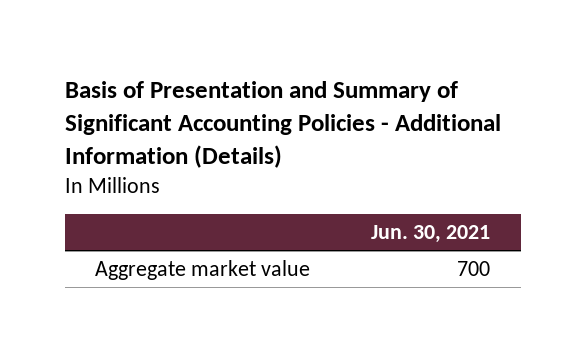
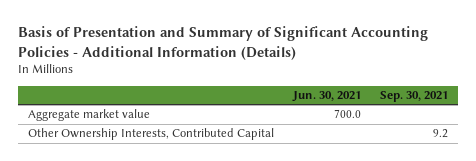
none -> [380,91,449,103] Sep. 30, 2021
[457,260,491,276] 700 -> [333,109,361,119] 700.0
none -> [27,128,274,141] Other Ownership Interests, Contributed Capital

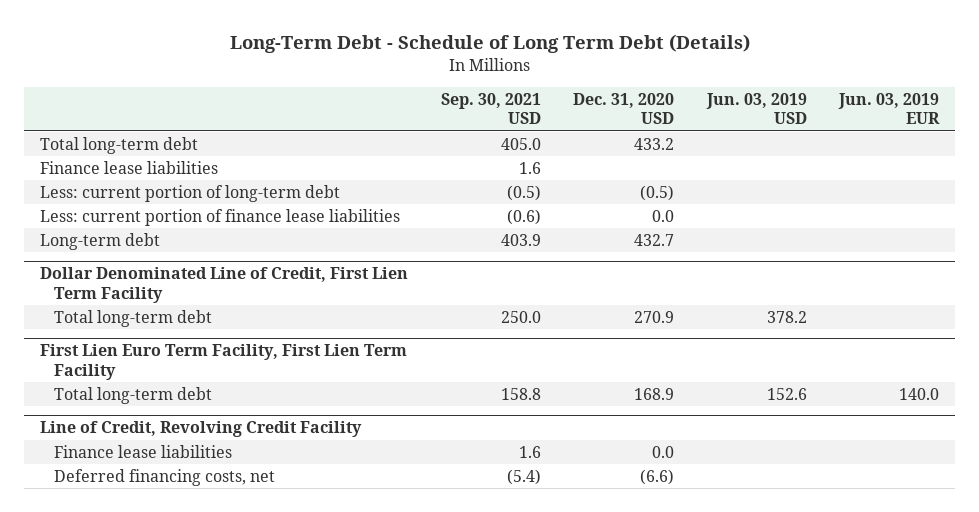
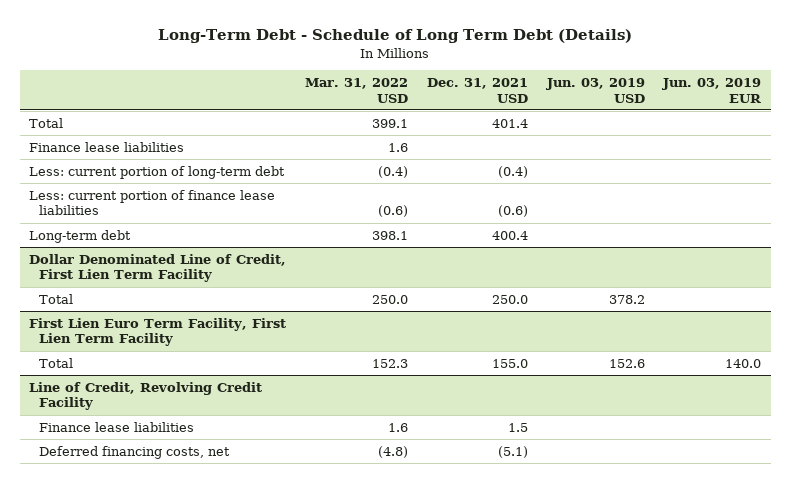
[440,93,541,125] Sep. 30, 2021 USD -> none
[573,93,675,125] Dec. 31, 2020 USD -> none
none -> [305,78,409,103] Mar. 31, 2022 USD
none -> [426,78,528,103] Dec. 31, 2021 USD
[40,136,199,154] Total long-term debt -> [29,117,64,128] Total
[54,309,213,327] Total long-term debt -> [39,293,74,304] Total
[54,386,213,404] Total long-term debt -> [39,357,74,368] Total

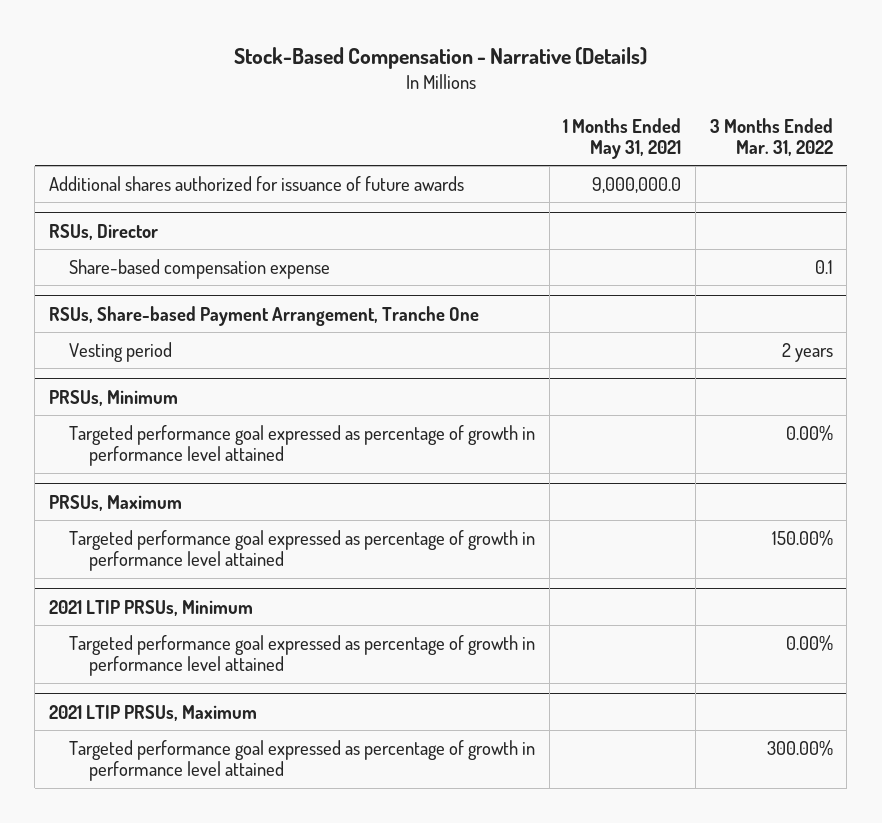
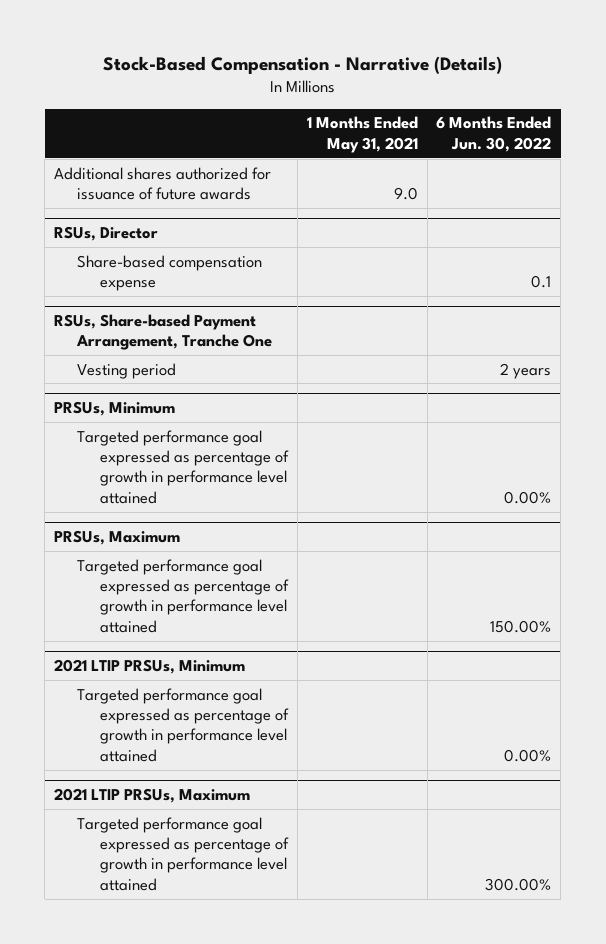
[709,117,833,157] 3 Months Ended Mar. 31, 2022 -> none
none -> [436,116,552,152] 6 Months Ended Jun. 30, 2022
[592,176,682,193] 9,000,000.0 -> [393,187,418,201] 9.0

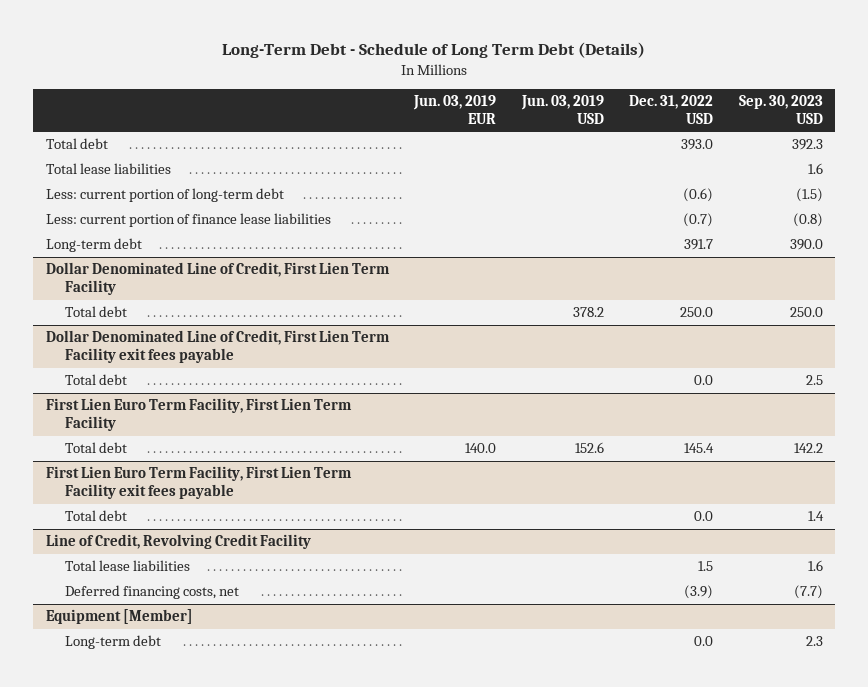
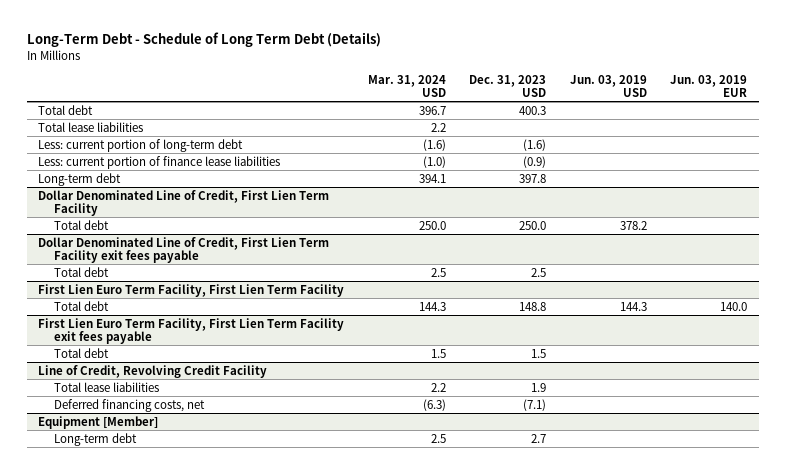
[629,95,714,124] Dec. 31, 2022 USD -> none
[738,95,823,124] Sep. 30, 2023 USD -> none
none -> [367,74,446,98] Mar. 31, 2024 USD
none -> [469,74,547,98] Dec. 31, 2023 USD
[574,442,604,454] 152.6 -> [619,301,647,311] 144.3

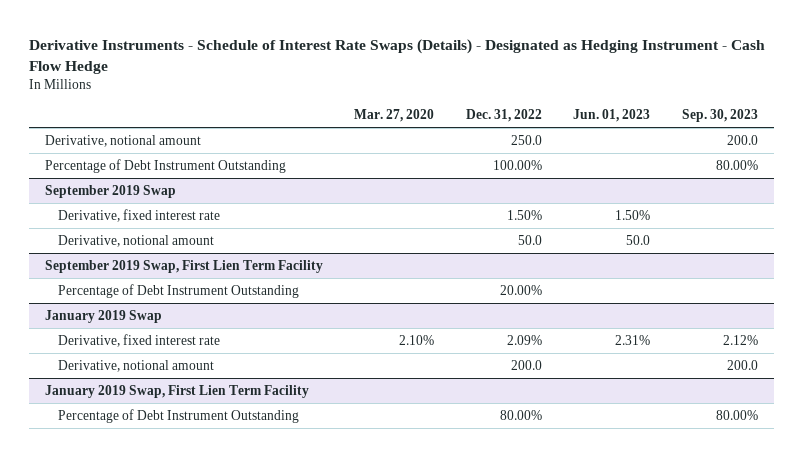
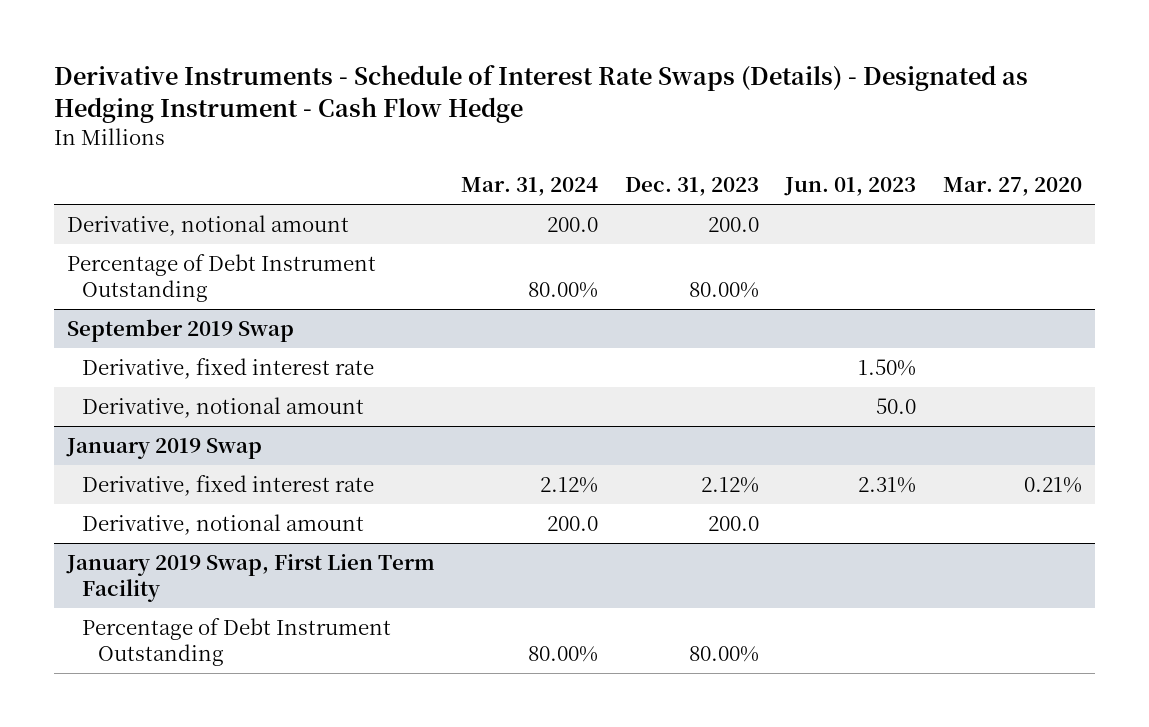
[465,109,542,123] Dec. 31, 2022 -> none
[682,109,759,123] Sep. 30, 2023 -> none
none -> [461,177,599,197] Mar. 31, 2024
none -> [624,177,759,197] Dec. 31, 2023
[44,259,323,273] September 2019 Swap, First Lien Term Facility -> none
[57,283,299,298] Percentage of Debt Instrument Outstanding -> none
[399,334,435,345] 2.10% -> [1023,476,1082,493] 0.21%

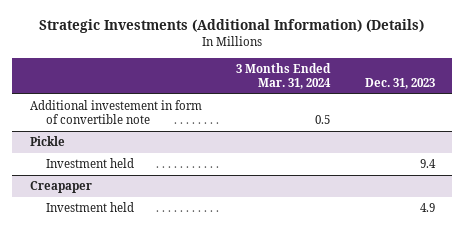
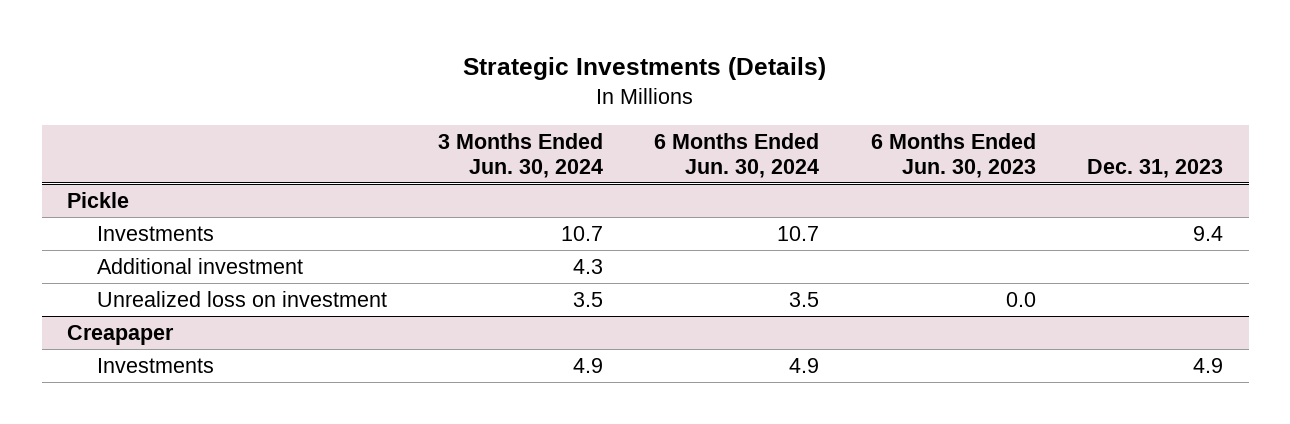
[39,19,425,34] Strategic Investments (Additional Information) (Details) -> [463,56,827,80] Strategic Investments (Details)
[236,63,332,89] 3 Months Ended Mar. 31, 2024 -> none
none -> [438,133,604,178] 3 Months Ended Jun. 30, 2024
none -> [654,133,820,178] 6 Months Ended Jun. 30, 2024
none -> [870,133,1036,178] 6 Months Ended Jun. 30, 2023
[29,100,202,124] Additional investement in form of convertible note -> none
[45,158,134,169] Investment held -> [96,225,214,241] Investments
none -> [96,257,303,274] Additional investment
none -> [96,290,387,307] Unrealized loss on investment
[45,202,134,213] Investment held -> [96,357,214,373] Investments

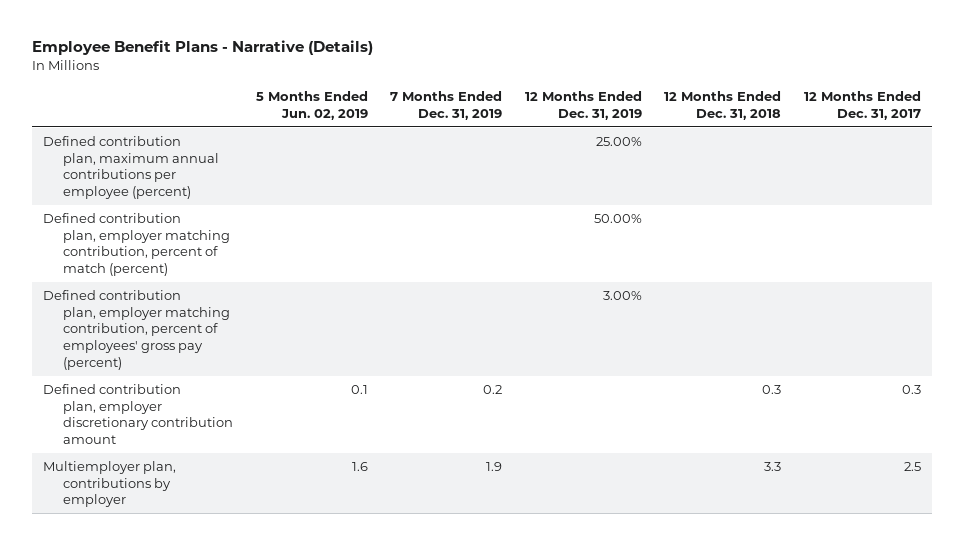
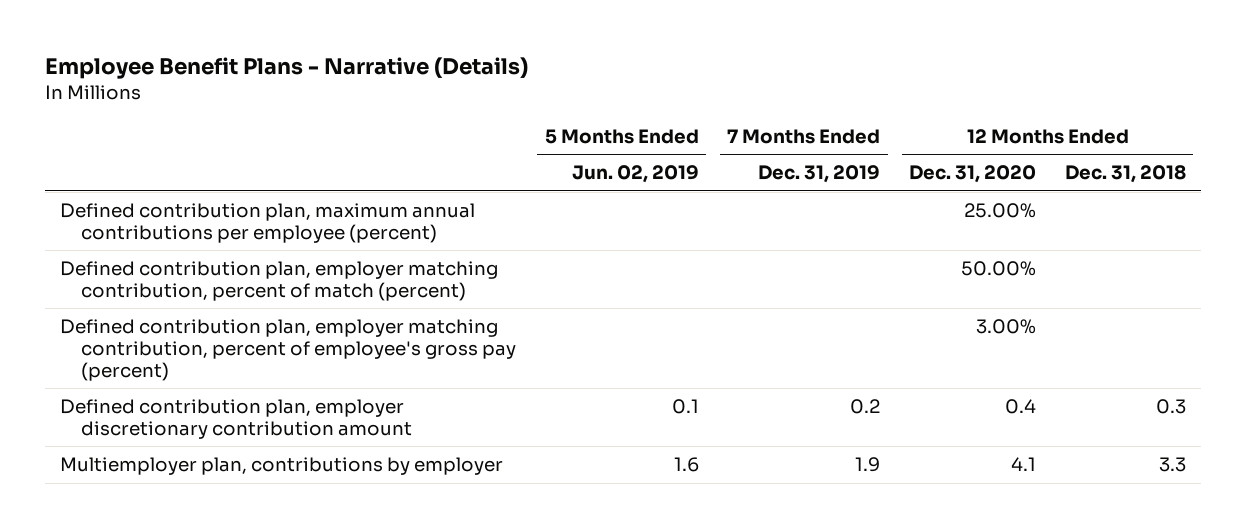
[524,91,642,120] 12 Months Ended Dec. 31, 2019 -> none
[803,91,921,120] 12 Months Ended Dec. 31, 2017 -> none
none -> [909,165,1037,184] Dec. 31, 2020
[43,290,231,370] Defined contribution plan, employer matching contribution, percent of employees' gross pay (percent) -> [59,319,516,381] Defined contribution plan, employer matching contribution, percent of employee's gross pay (percent)

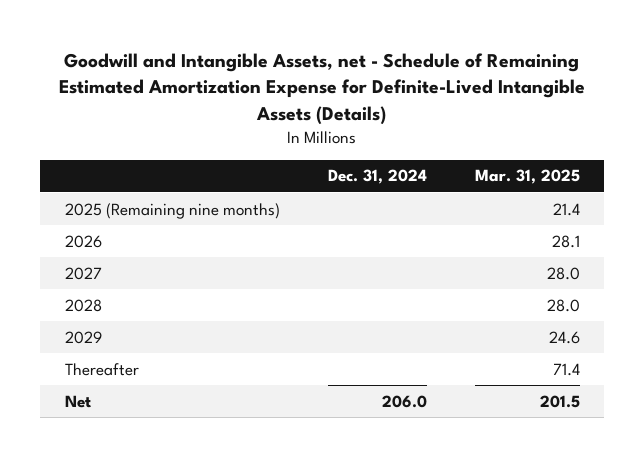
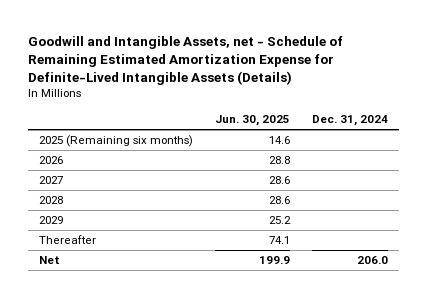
[474,169,580,185] Mar. 31, 2025 -> none
none -> [214,115,290,127] Jun. 30, 2025
[64,202,280,219] 2025 (Remaining nine months) -> [38,135,193,148] 2025 (Remaining six months)

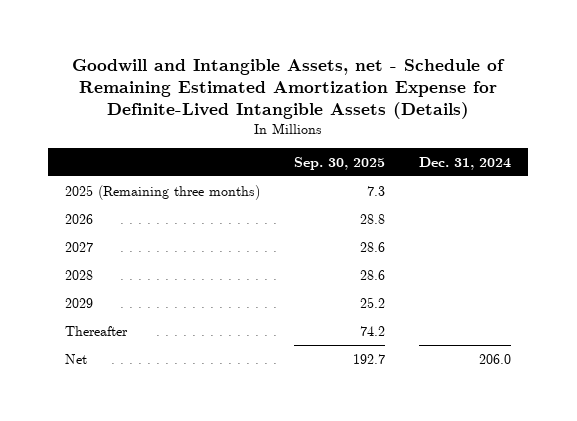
[214,115,290,127] Jun. 30, 2025 -> none
none -> [294,156,386,170] Sep. 30, 2025
[38,135,193,148] 2025 (Remaining six months) -> [65,184,261,200] 2025 (Remaining three months)

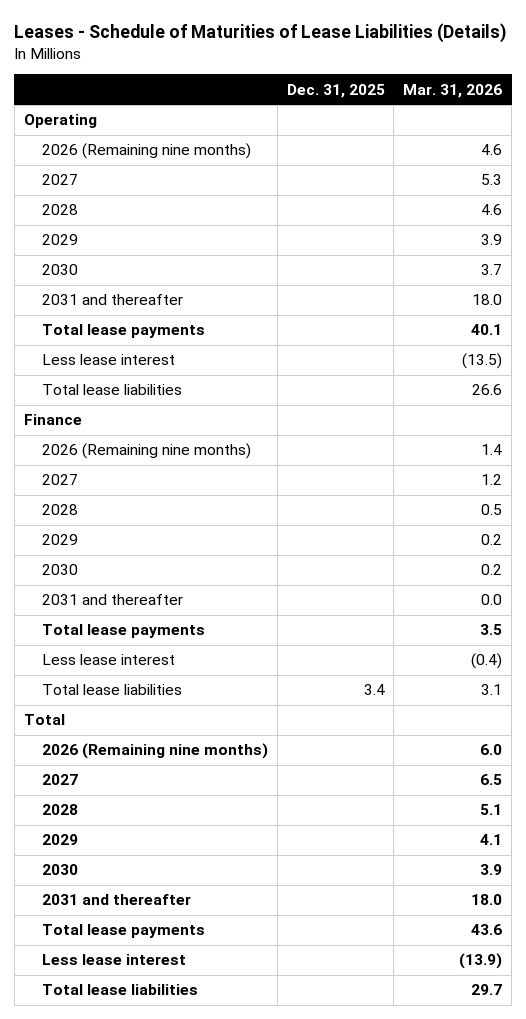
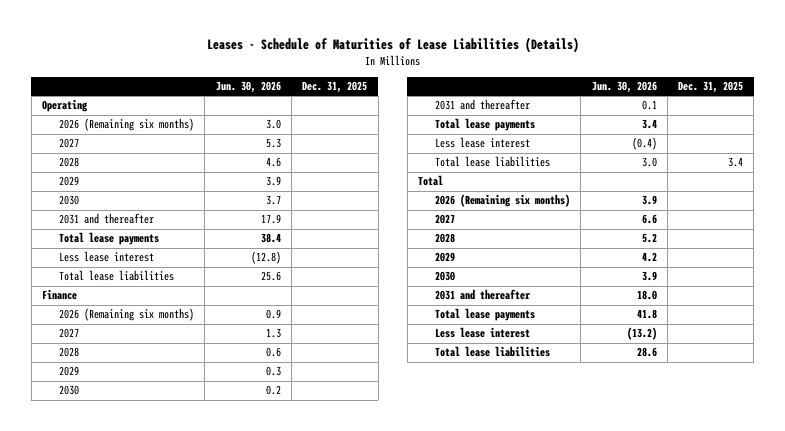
[403,83,503,98] Mar. 31, 2026 -> none
none -> [215,81,281,94] Jun. 30, 2026
[41,143,251,160] 2026 (Remaining nine months) -> [58,118,194,132] 2026 (Remaining six months)
[41,443,251,460] 2026 (Remaining nine months) -> [58,308,194,322] 2026 (Remaining six months)
[41,743,268,760] 2026 (Remaining nine months) -> [434,194,570,208] 2026 (Remaining six months)

